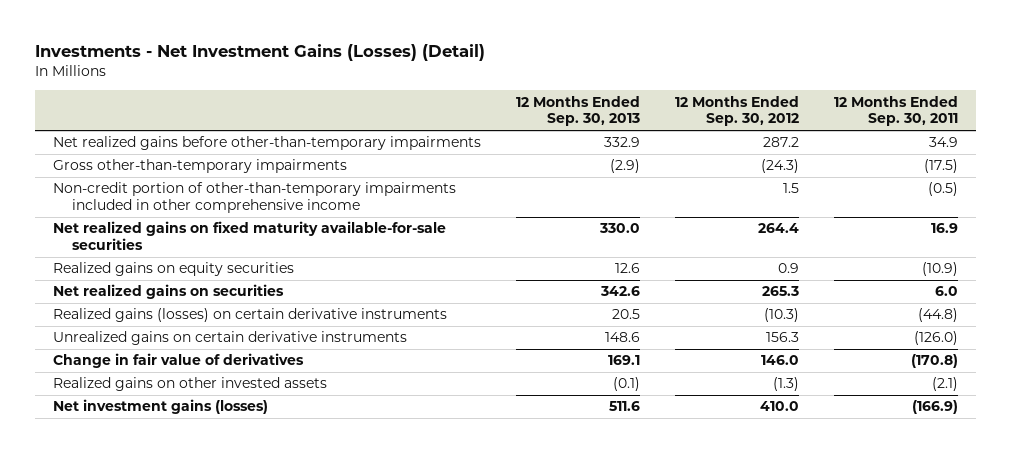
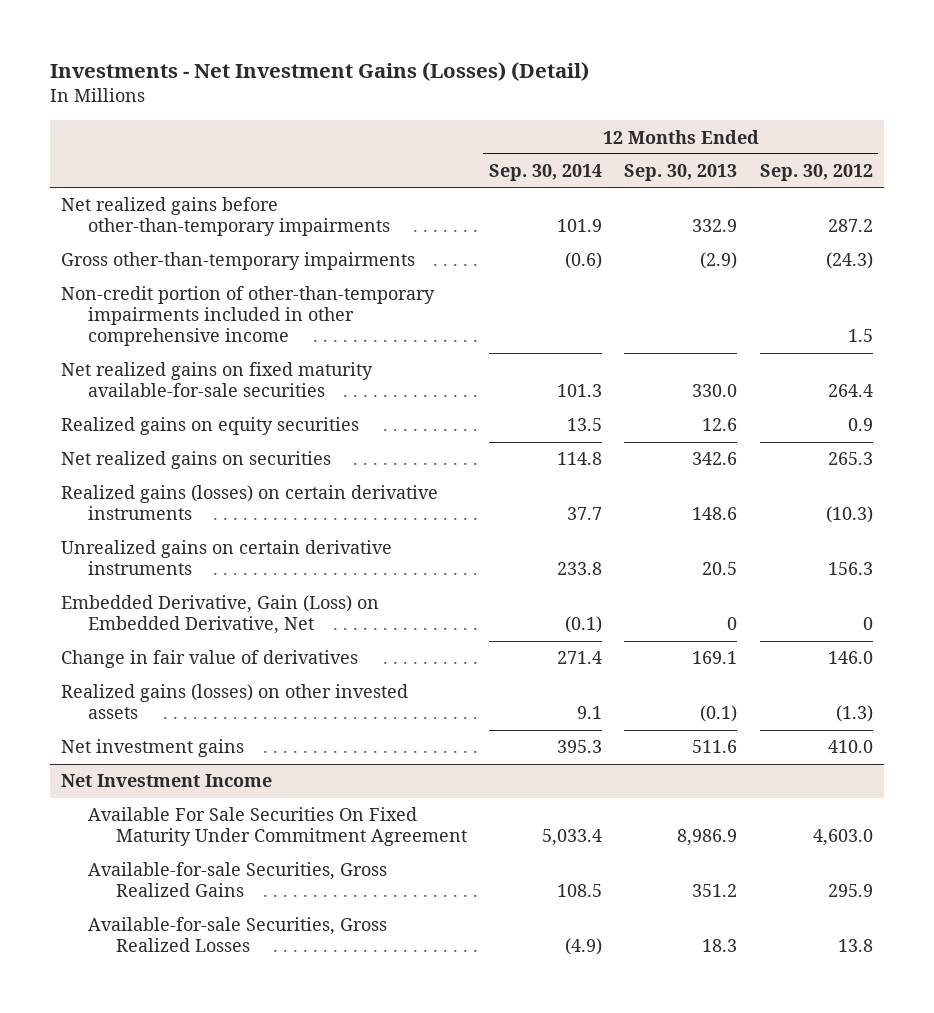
[834,95,959,127] 12 Months Ended Sep. 30, 2011 -> none
none -> [488,164,602,182] Sep. 30, 2014
[611,309,640,320] 20.5 -> [692,507,738,521] 148.6
[604,332,640,343] 148.6 -> [702,562,738,576] 20.5
none -> [61,595,380,635] Embedded Derivative, Gain (Loss) on Embedded Derivative, Net
[52,377,327,392] Realized gains on other invested assets -> [61,684,409,720] Realized gains (losses) on other invested assets
[52,399,268,415] Net investment gains (losses) -> [61,739,245,758] Net investment gains
none -> [61,774,273,788] Net Investment Income
none -> [88,807,467,847] Available For Sale Securities On Fixed Maturity Under Commitment Agreement
none -> [88,862,388,898] Available-for-sale Securities, Gross Realized Gains
none -> [88,917,388,953] Available-for-sale Securities, Gross Realized Losses

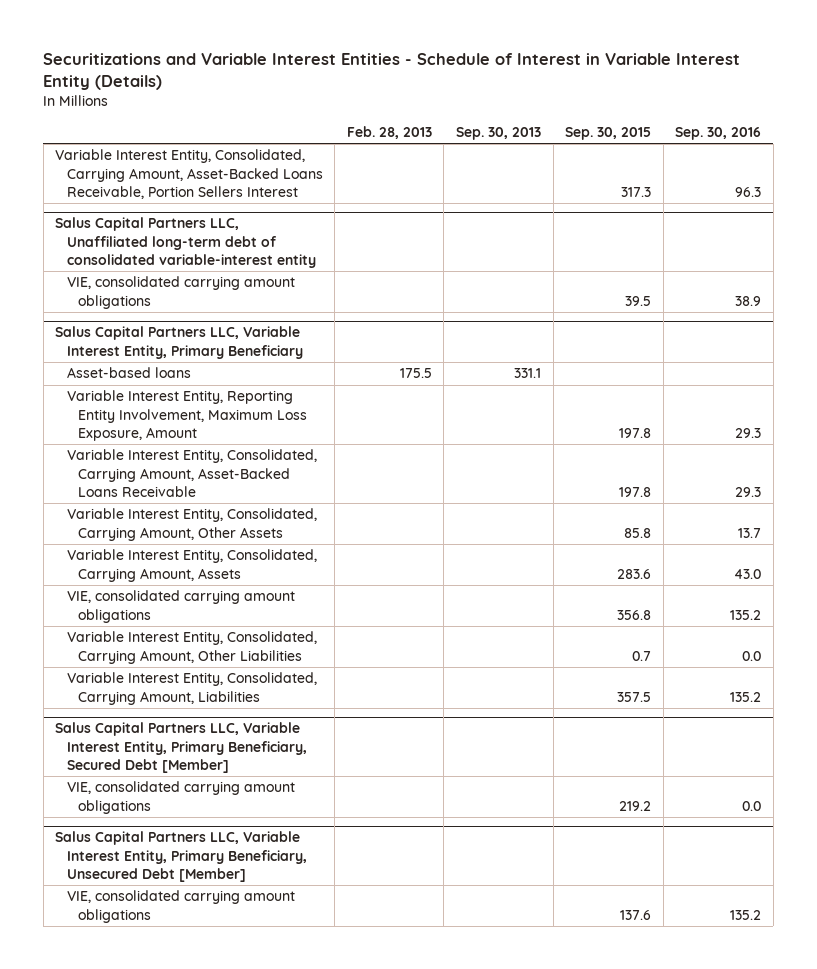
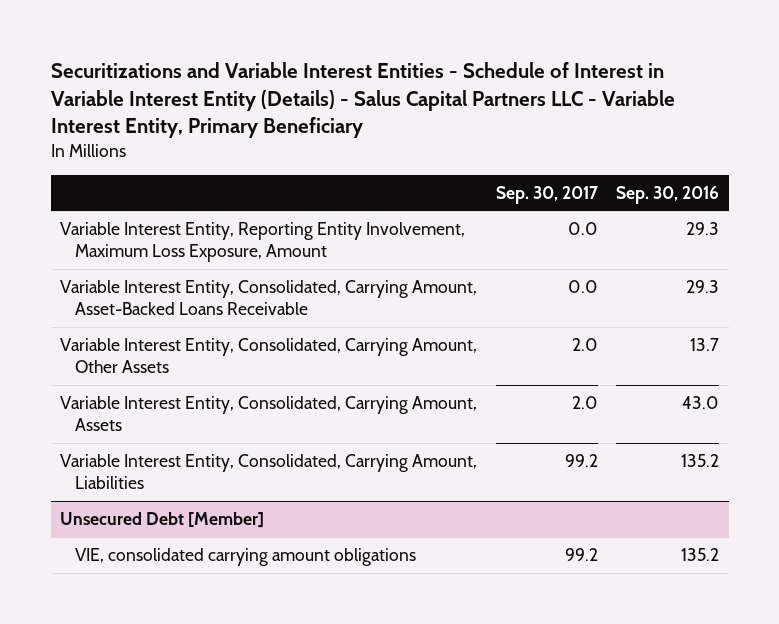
[43,53,741,91] Securitizations and Variable Interest Entities - Schedule of Interest in Variable Interest Entity (Details) -> [50,62,675,139] Securitizations and Variable Interest Entities - Schedule of Interest in Variable Interest Entity (Details) - Salus Capital Partners LLC - Variable Interest Entity, Primary Beneficiary
[346,126,432,140] Feb. 28, 2013 -> none
[455,127,541,141] Sep. 30, 2013 -> none
[565,127,652,141] Sep. 30, 2015 -> none
none -> [495,185,598,204] Sep. 30, 2017
[55,149,323,199] Variable Interest Entity, Consolidated, Carrying Amount, Asset-Backed Loans Receivable, Portion Sellers Interest -> none
[55,217,316,268] Salus Capital Partners LLC, Unaffiliated long-term debt of consolidated variable-interest entity -> none
[66,276,295,309] VIE, consolidated carrying amount obligations -> none
[55,326,303,359] Salus Capital Partners LLC, Variable Interest Entity, Primary Beneficiary -> none
[66,367,191,379] Asset-based loans -> none
[66,590,295,623] VIE, consolidated carrying amount obligations -> none
[66,631,317,664] Variable Interest Entity, Consolidated, Carrying Amount, Other Liabilities -> none
[55,722,307,773] Salus Capital Partners LLC, Variable Interest Entity, Primary Beneficiary, Secured Debt [Member] -> none
[66,781,295,814] VIE, consolidated carrying amount obligations -> none
[55,831,307,882] Salus Capital Partners LLC, Variable Interest Entity, Primary Beneficiary, Unsecured Debt [Member] -> none
none -> [60,512,265,529] Unsecured Debt [Member]

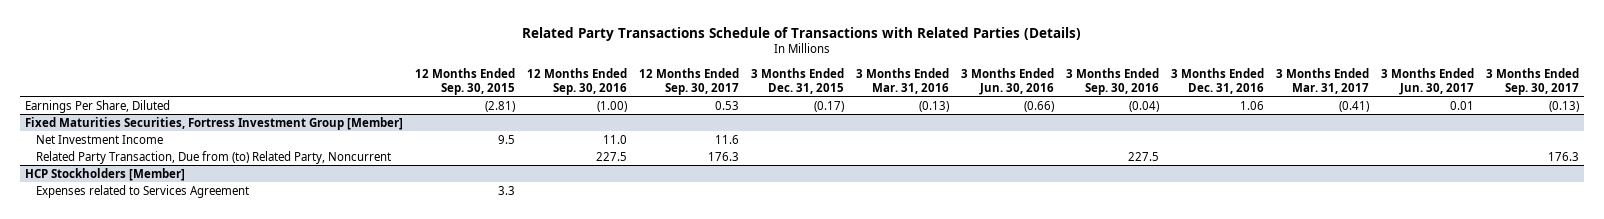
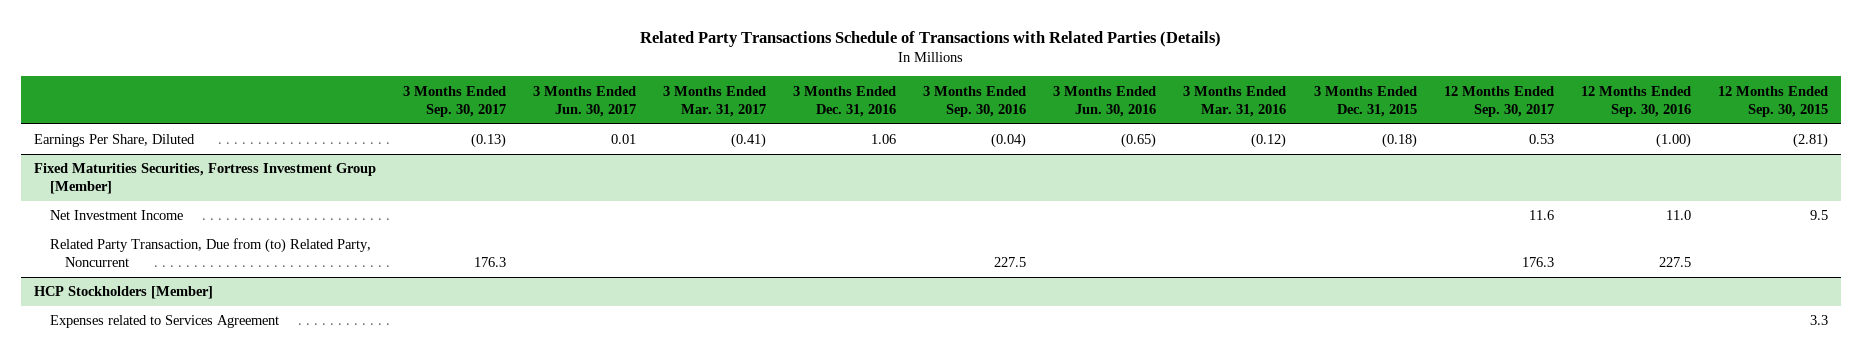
[814,100,845,112] (0.17) -> [1381,133,1417,149] (0.18)
[919,100,950,112] (0.13) -> [1251,133,1287,149] (0.12)
[1023,100,1054,112] (0.66) -> [1121,133,1157,149] (0.65)

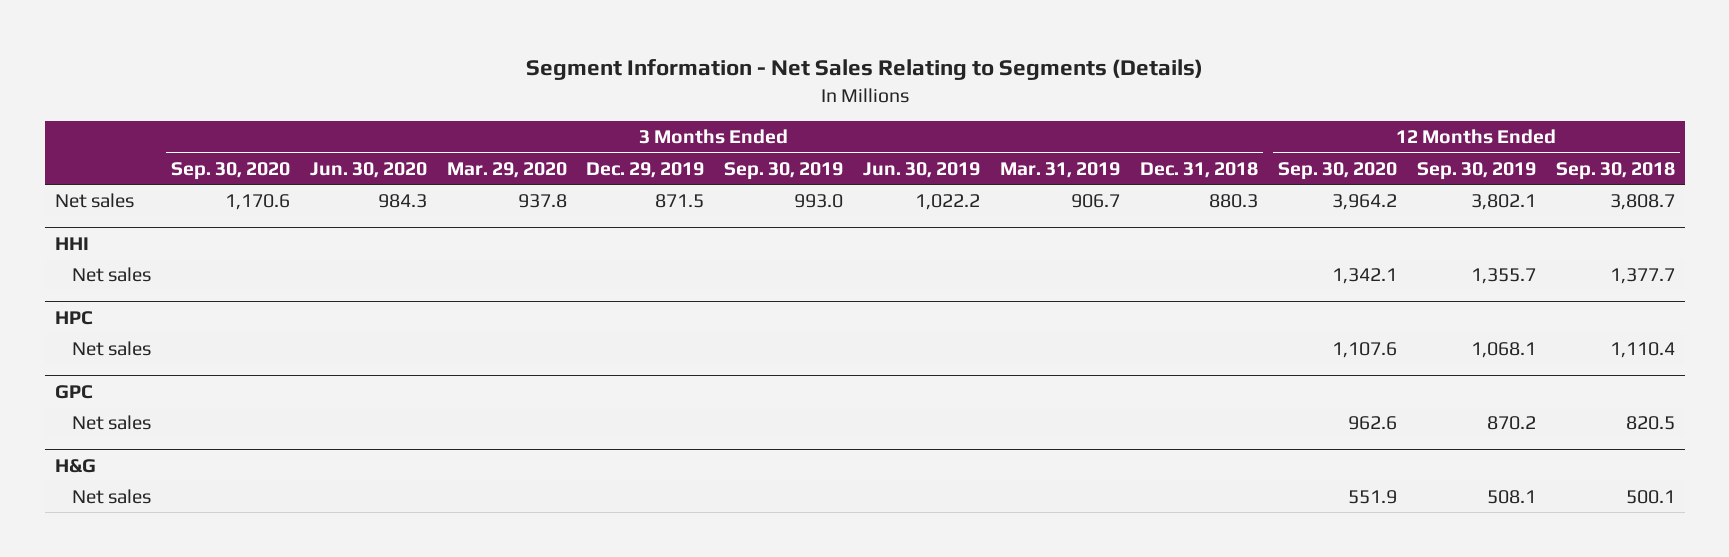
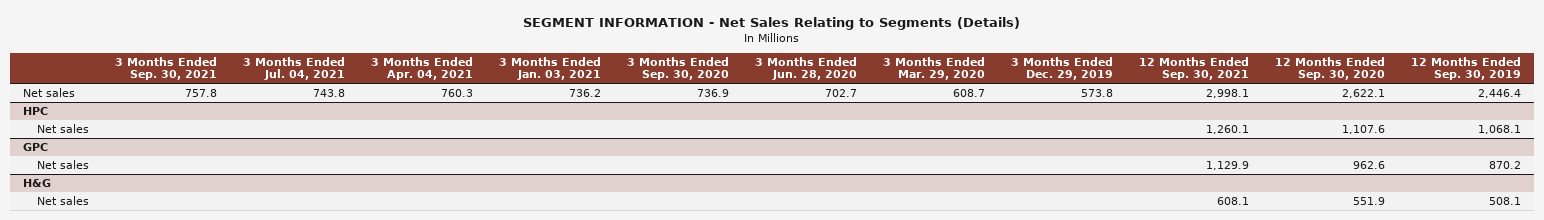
[525,59,1203,81] Segment Information - Net Sales Relating to Segments (Details) -> [523,17,1021,31] SEGMENT INFORMATION - Net Sales Relating to Segments (Details)
[309,161,427,178] Jun. 30, 2020 -> none
[724,161,844,180] Sep. 30, 2019 -> none
[863,161,981,178] Jun. 30, 2019 -> none
[1000,161,1121,178] Mar. 31, 2019 -> none
[1140,161,1259,178] Dec. 31, 2018 -> none
[1555,161,1675,180] Sep. 30, 2018 -> none
none -> [114,56,217,81] 3 Months Ended Sep. 30, 2021
none -> [242,56,345,81] 3 Months Ended Jul. 04, 2021
none -> [370,56,473,81] 3 Months Ended Apr. 04, 2021
none -> [498,56,601,81] 3 Months Ended Jan. 03, 2021
none -> [754,56,857,81] 3 Months Ended Jun. 28, 2020
none -> [1139,56,1250,81] 12 Months Ended Sep. 30, 2021
[54,237,89,251] HHI -> none
[71,267,151,283] Net sales -> none
[224,194,290,211] 1,170.6 -> [696,88,729,97] 736.9
[517,194,567,209] 937.8 -> [952,88,985,97] 608.7
[655,194,705,209] 871.5 -> [1081,88,1114,97] 573.8
[1332,194,1398,211] 3,964.2 -> [1342,88,1386,98] 2,622.1
[1470,194,1536,211] 3,802.1 -> [1478,88,1522,98] 2,446.4

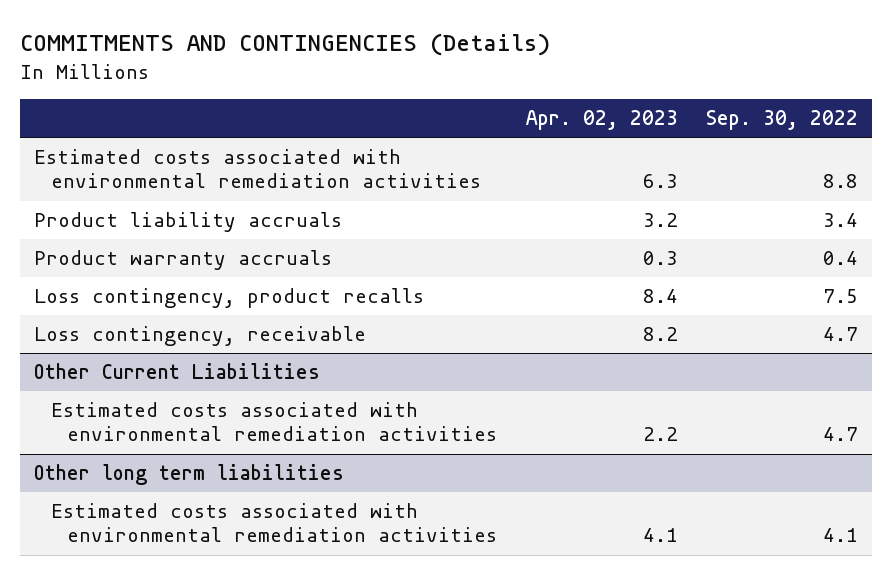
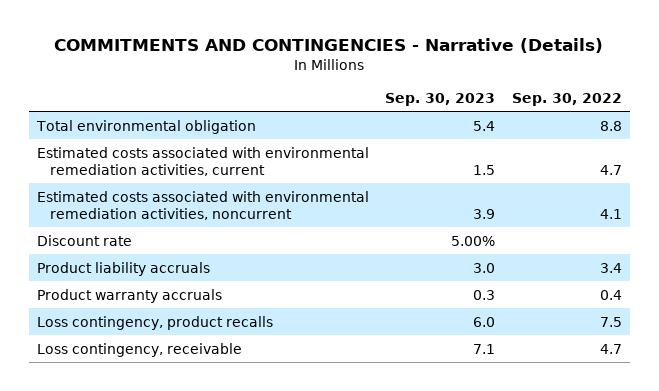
[19,33,550,57] COMMITMENTS AND CONTINGENCIES (Details) -> [54,37,604,53] COMMITMENTS AND CONTINGENCIES - Narrative (Details)
[525,110,678,131] Apr. 02, 2023 -> none
none -> [385,92,496,106] Sep. 30, 2023
[33,149,481,189] Estimated costs associated with environmental remediation activities -> [36,119,257,134] Total environmental obligation
none -> [37,146,370,176] Estimated costs associated with environmental remediation activities, current
none -> [37,190,370,220] Estimated costs associated with environmental remediation activities, noncurrent
none -> [37,234,133,246] Discount rate
[33,363,320,380] Other Current Liabilities -> none
[50,402,498,442] Estimated costs associated with environmental remediation activities -> none
[33,464,344,486] Other long term liabilities -> none
[50,503,498,543] Estimated costs associated with environmental remediation activities -> none

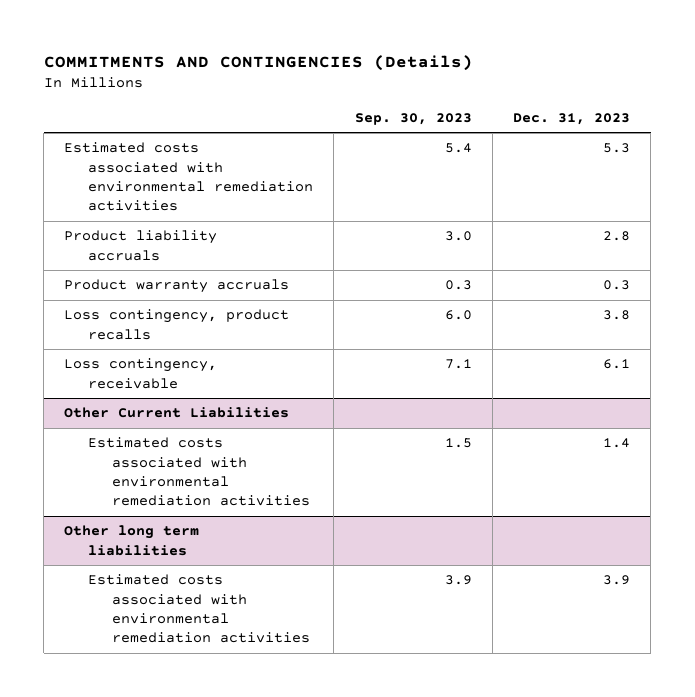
[54,37,604,53] COMMITMENTS AND CONTINGENCIES - Narrative (Details) -> [43,55,473,72] COMMITMENTS AND CONTINGENCIES (Details)
[511,92,622,106] Sep. 30, 2022 -> none
none -> [513,112,631,125] Dec. 31, 2023
[37,146,370,176] Estimated costs associated with environmental remediation activities, current -> none
[37,190,370,220] Estimated costs associated with environmental remediation activities, noncurrent -> none
[37,234,133,246] Discount rate -> none
[36,119,257,134] Total environmental obligation -> [64,142,314,212] Estimated costs associated with environmental remediation activities
none -> [64,407,290,419] Other Current Liabilities
none -> [88,437,310,507] Estimated costs associated with environmental remediation activities
none -> [64,525,200,556] Other long term liabilities
none -> [88,574,310,644] Estimated costs associated with environmental remediation activities

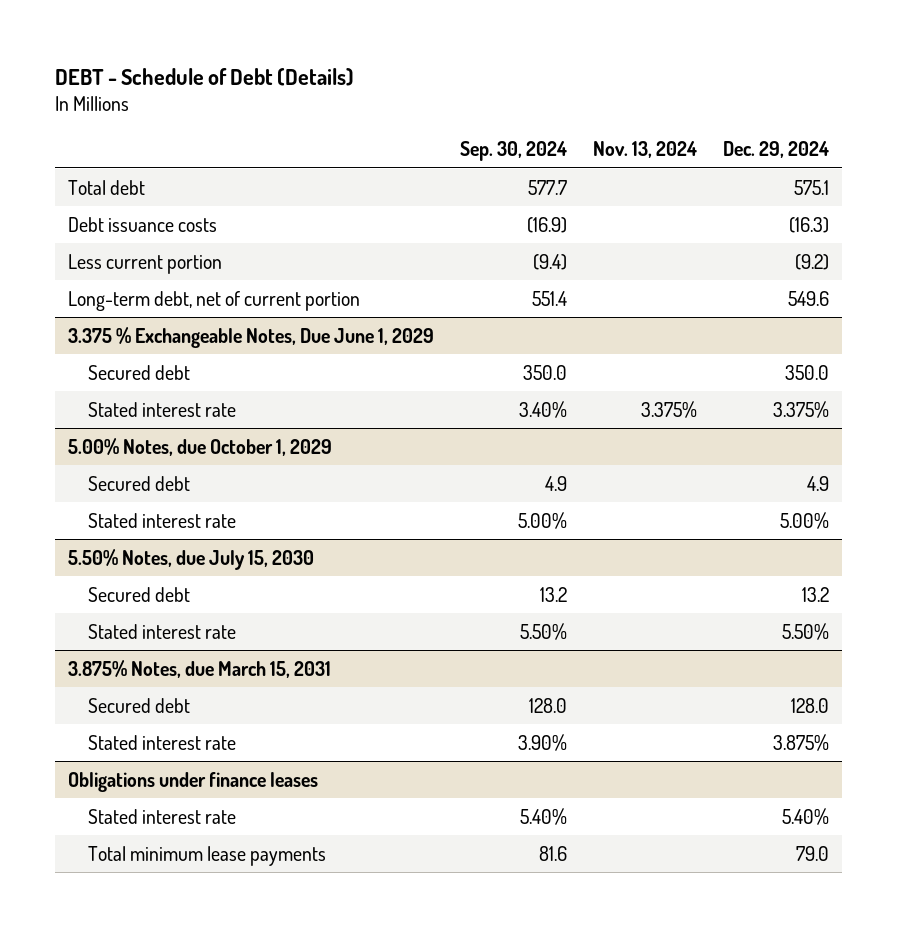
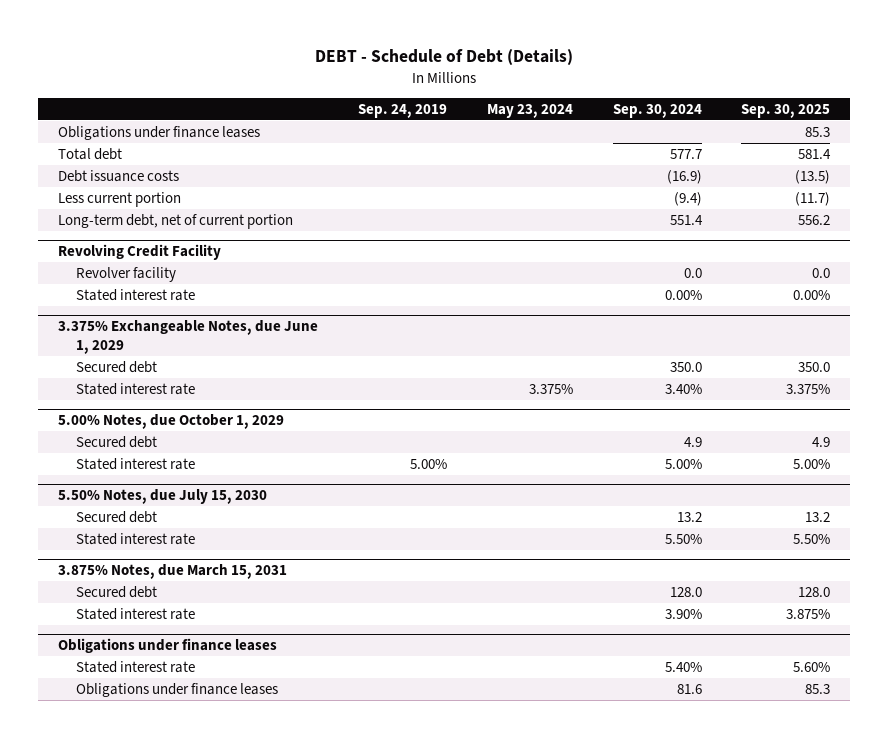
[593,141,698,159] Nov. 13, 2024 -> none
[722,141,829,159] Dec. 29, 2024 -> none
none -> [358,103,448,118] Sep. 24, 2019
none -> [486,103,573,118] May 23, 2024
none -> [741,103,831,118] Sep. 30, 2025
none -> [58,126,261,141] Obligations under finance leases
none -> [58,244,222,261] Revolving Credit Facility
none -> [75,267,176,283] Revolver facility
none -> [75,289,195,302] Stated interest rate
[68,326,435,348] 3.375 % Exchangeable Notes, Due June 1, 2029 -> [58,320,319,354] 3.375% Exchangeable Notes, due June 1, 2029
[88,845,327,866] Total minimum lease payments -> [75,683,278,698] Obligations under finance leases

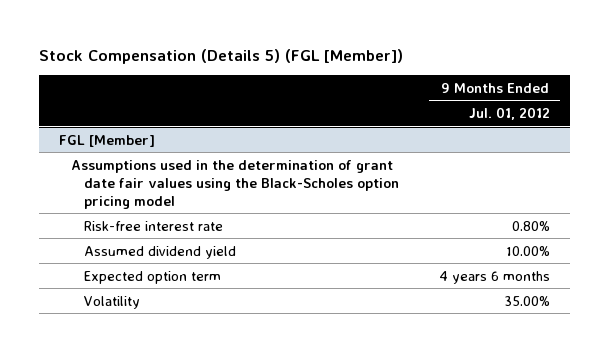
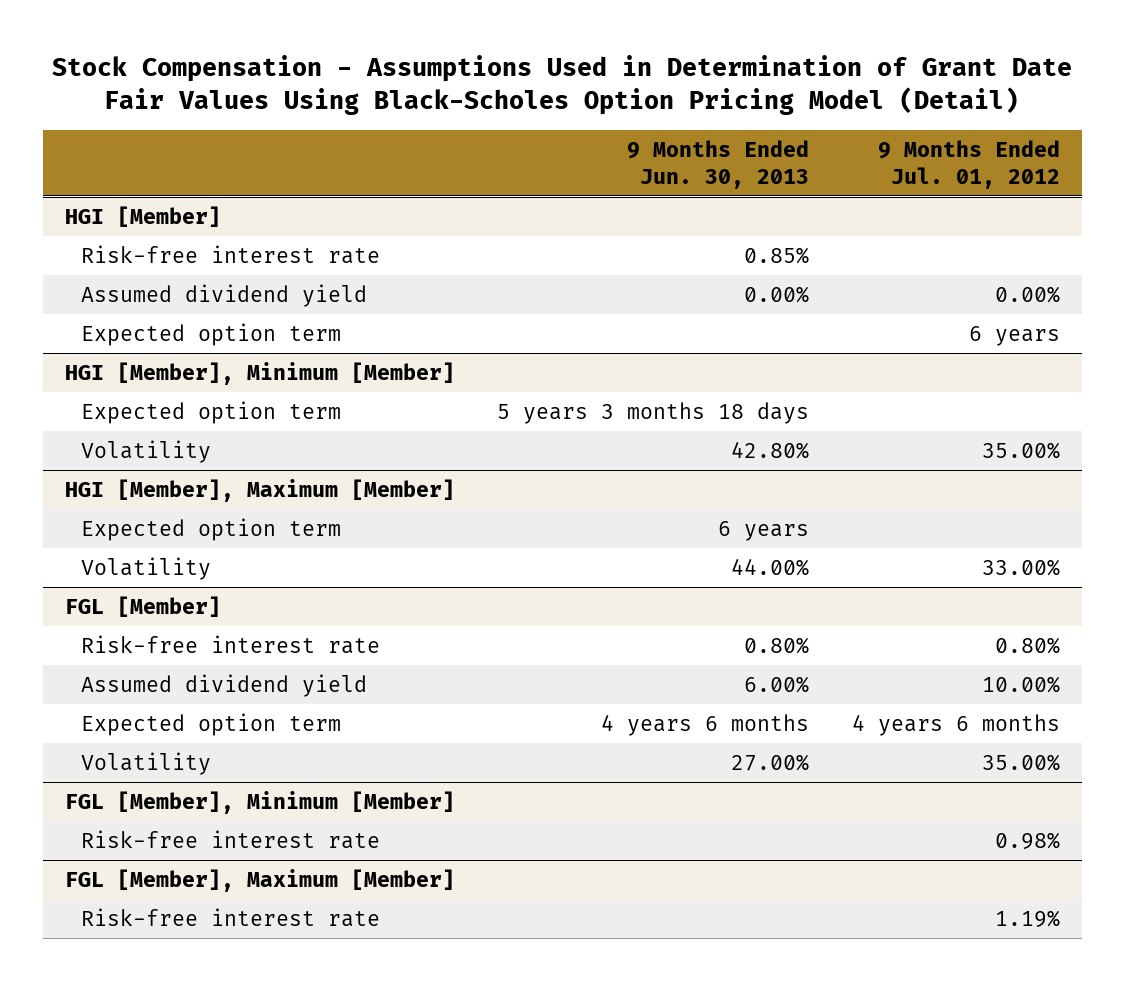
[38,48,403,64] Stock Compensation (Details 5) (FGL [Member]) -> [52,55,1073,115] Stock Compensation - Assumptions Used in Determination of Grant Date Fair Values Using Black-Scholes Option Pricing Model (Detail)
none -> [627,140,810,189] 9 Months Ended Jun. 30, 2013
none -> [64,205,221,227] HGI [Member]
none -> [80,244,380,264] Risk-free interest rate
none -> [80,283,367,307] Assumed dividend yield
none -> [80,322,341,346] Expected option term
none -> [64,361,455,385] HGI [Member], Minimum [Member]
none -> [80,400,341,424] Expected option term
none -> [80,439,211,463] Volatility
none -> [64,478,455,502] HGI [Member], Maximum [Member]
none -> [80,517,341,541] Expected option term
none -> [80,556,211,580] Volatility
[71,159,399,209] Assumptions used in the determination of grant date fair values using the Black-Scholes option pricing model -> none
none -> [64,790,455,814] FGL [Member], Minimum [Member]
none -> [80,829,380,849] Risk-free interest rate
none -> [64,868,455,892] FGL [Member], Maximum [Member]
none -> [80,907,380,927] Risk-free interest rate

